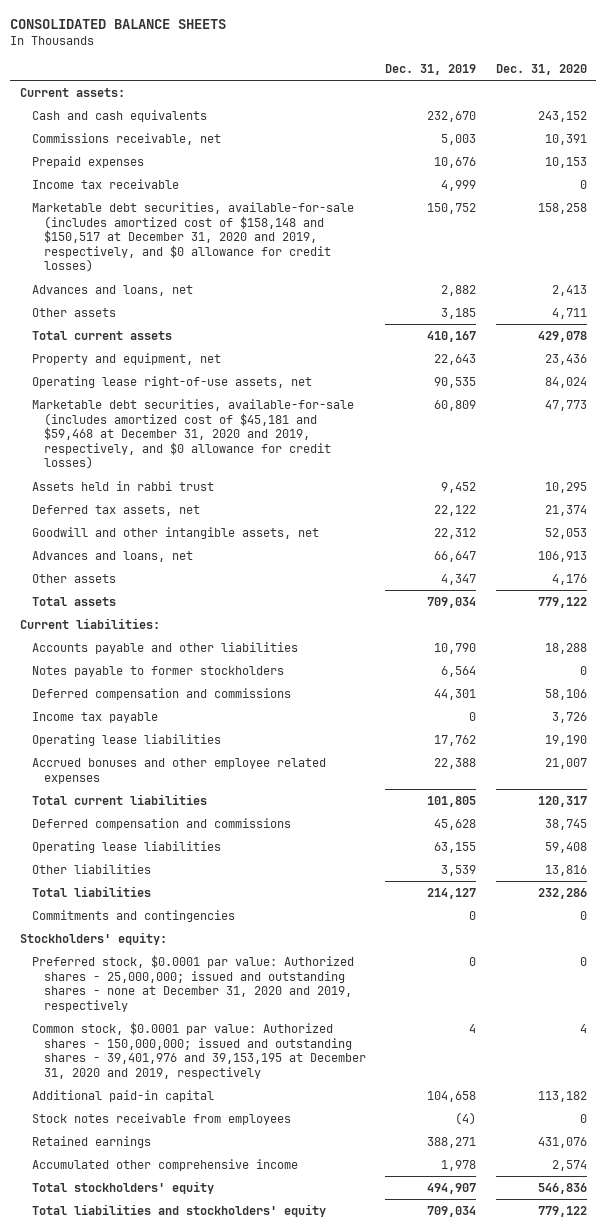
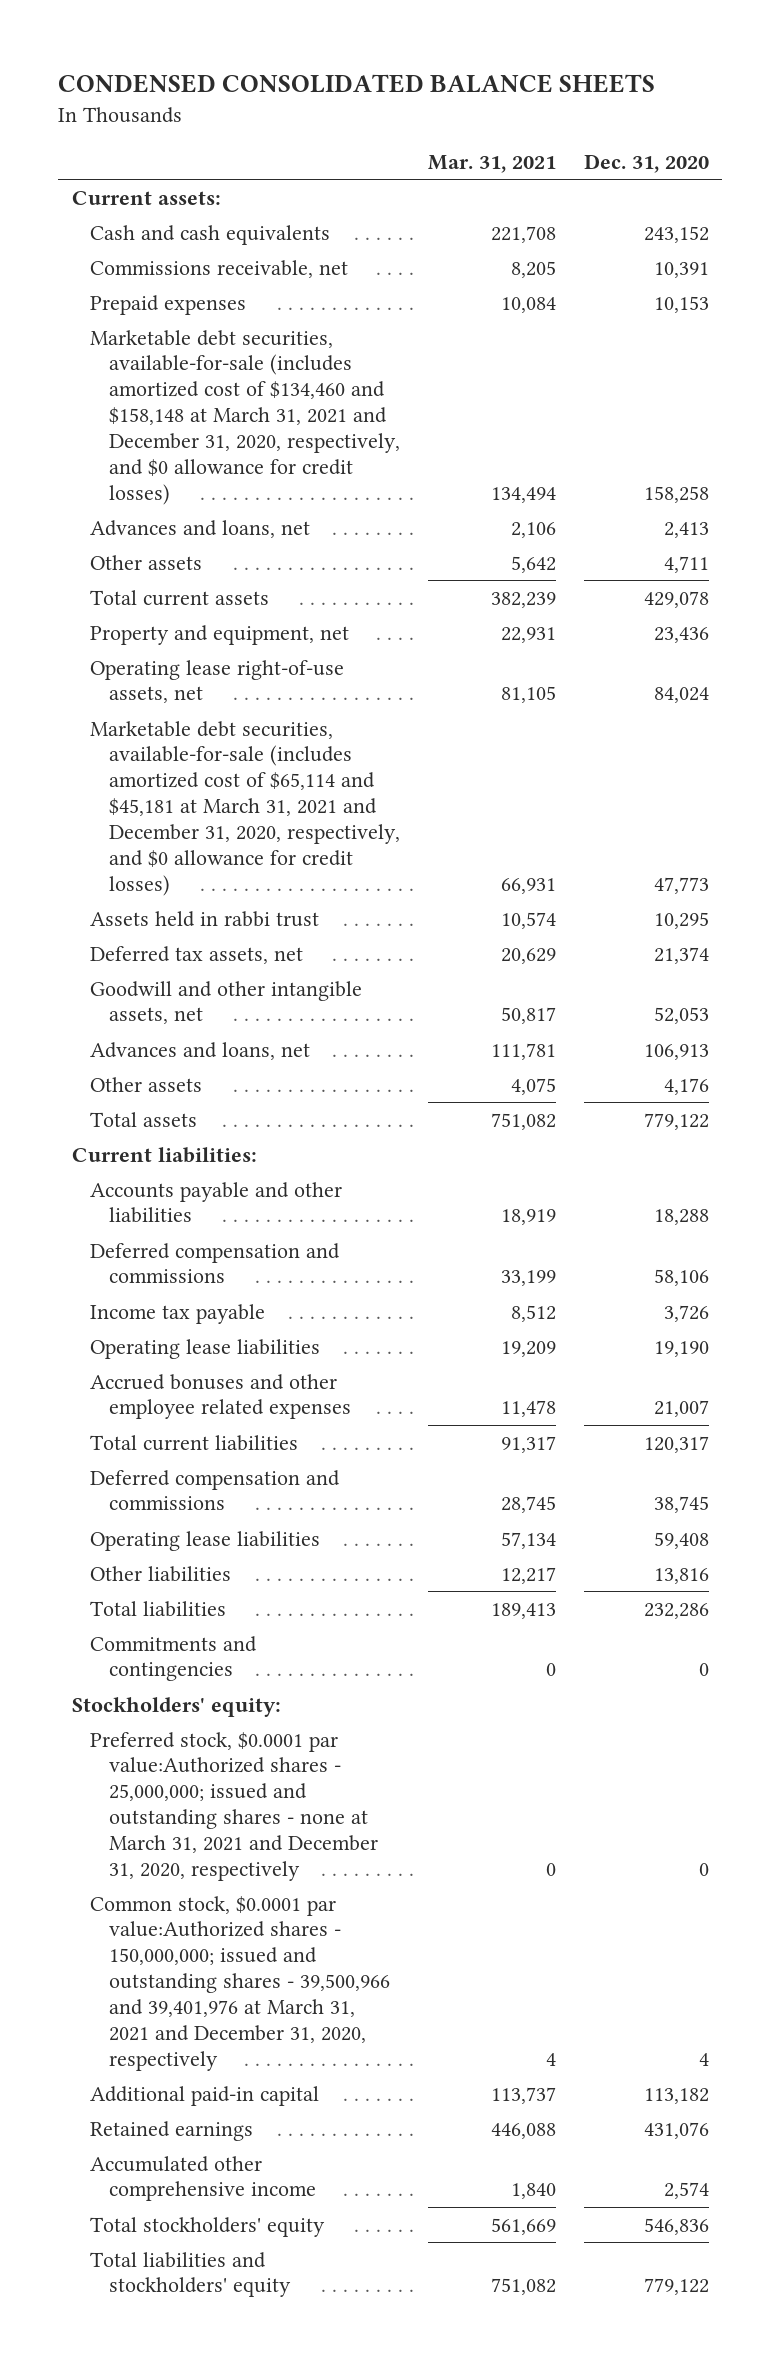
[9,18,226,29] CONSOLIDATED BALANCE SHEETS -> [58,74,656,94] CONDENSED CONSOLIDATED BALANCE SHEETS
[385,64,477,76] Dec. 31, 2019 -> none
none -> [427,155,556,174] Mar. 31, 2021
[31,179,179,190] Income tax receivable -> none
[31,202,354,273] Marketable debt securities, available-for-sale (includes amortized cost of $158,148 and $150,517 at December 31, 2020 and 2019, respectively, and $0 allowance for credit losses) -> [90,329,400,506] Marketable debt securities, available-for-sale (includes amortized cost of $134,460 and $158,148 at March 31, 2021 and December 31, 2020, respectively, and $0 allowance for credit losses)
[31,399,354,470] Marketable debt securities, available-for-sale (includes amortized cost of $45,181 and $59,468 at December 31, 2020 and 2019, respectively, and $0 allowance for credit losses) -> [90,720,400,897] Marketable debt securities, available-for-sale (includes amortized cost of $65,114 and $45,181 at March 31, 2021 and December 31, 2020, respectively, and $0 allowance for credit losses)
[31,666,284,678] Notes payable to former stockholders -> none
[31,955,354,1012] Preferred stock, $0.0001 par value: Authorized shares - 25,000,000; issued and outstanding shares - none at December 31, 2020 and 2019, respectively -> [90,1731,378,1882] Preferred stock, $0.0001 par value:Authorized shares - 25,000,000; issued and outstanding shares - none at March 31, 2021 and December 31, 2020, respectively
[31,1022,366,1079] Common stock, $0.0001 par value: Authorized shares - 150,000,000; issued and outstanding shares - 39,401,976 and 39,153,195 at December 31, 2020 and 2019, respectively -> [90,1895,390,2072] Common stock, $0.0001 par value:Authorized shares - 150,000,000; issued and outstanding shares - 39,500,966 and 39,401,976 at March 31, 2021 and December 31, 2020, respectively
[31,1113,291,1126] Stock notes receivable from employees -> none

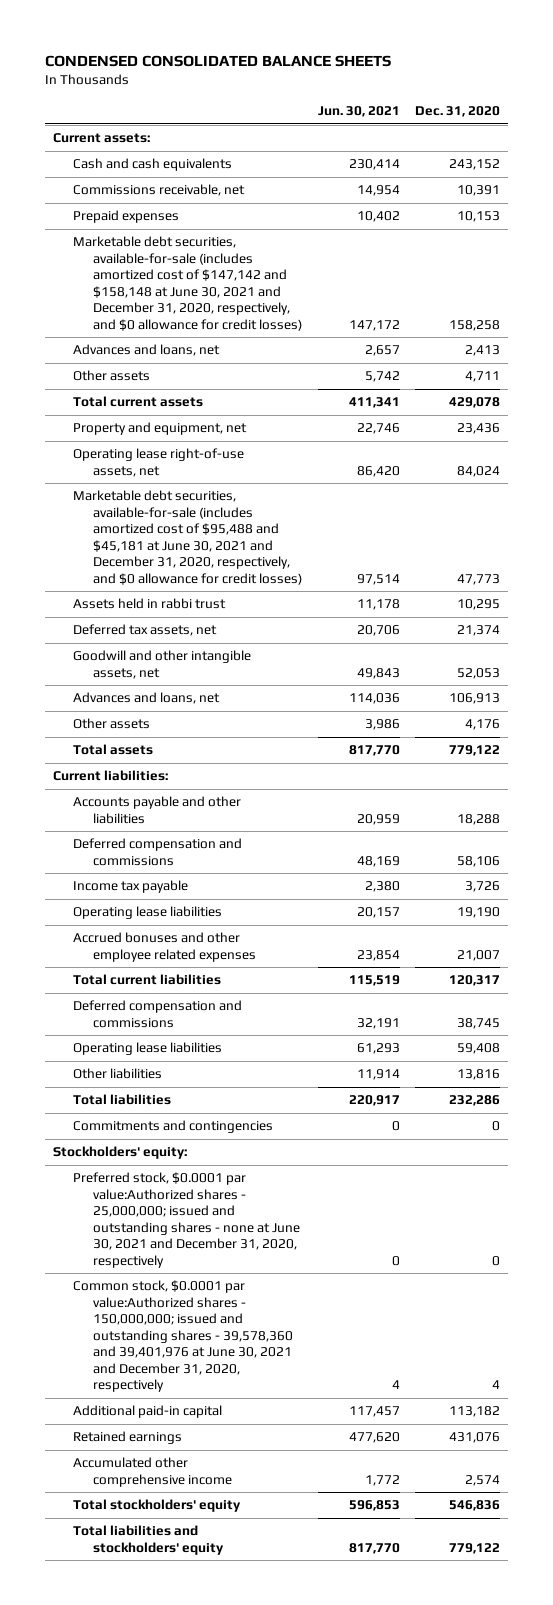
[427,155,556,174] Mar. 31, 2021 -> none
none -> [317,106,400,118] Jun. 30, 2021
[90,329,400,506] Marketable debt securities, available-for-sale (includes amortized cost of $134,460 and $158,148 at March 31, 2021 and December 31, 2020, respectively, and $0 allowance for credit losses) -> [72,236,303,331] Marketable debt securities, available-for-sale (includes amortized cost of $147,142 and $158,148 at June 30, 2021 and December 31, 2020, respectively, and $0 allowance for credit losses)
[90,720,400,897] Marketable debt securities, available-for-sale (includes amortized cost of $65,114 and $45,181 at March 31, 2021 and December 31, 2020, respectively, and $0 allowance for credit losses) -> [72,490,303,585] Marketable debt securities, available-for-sale (includes amortized cost of $95,488 and $45,181 at June 30, 2021 and December 31, 2020, respectively, and $0 allowance for credit losses)
[90,1731,378,1882] Preferred stock, $0.0001 par value:Authorized shares - 25,000,000; issued and outstanding shares - none at March 31, 2021 and December 31, 2020, respectively -> [72,1172,301,1268] Preferred stock, $0.0001 par value:Authorized shares - 25,000,000; issued and outstanding shares - none at June 30, 2021 and December 31, 2020, respectively
[90,1895,390,2072] Common stock, $0.0001 par value:Authorized shares - 150,000,000; issued and outstanding shares - 39,500,966 and 39,401,976 at March 31, 2021 and December 31, 2020, respectively -> [72,1280,294,1393] Common stock, $0.0001 par value:Authorized shares - 150,000,000; issued and outstanding shares - 39,578,360 and 39,401,976 at June 30, 2021 and December 31, 2020, respectively

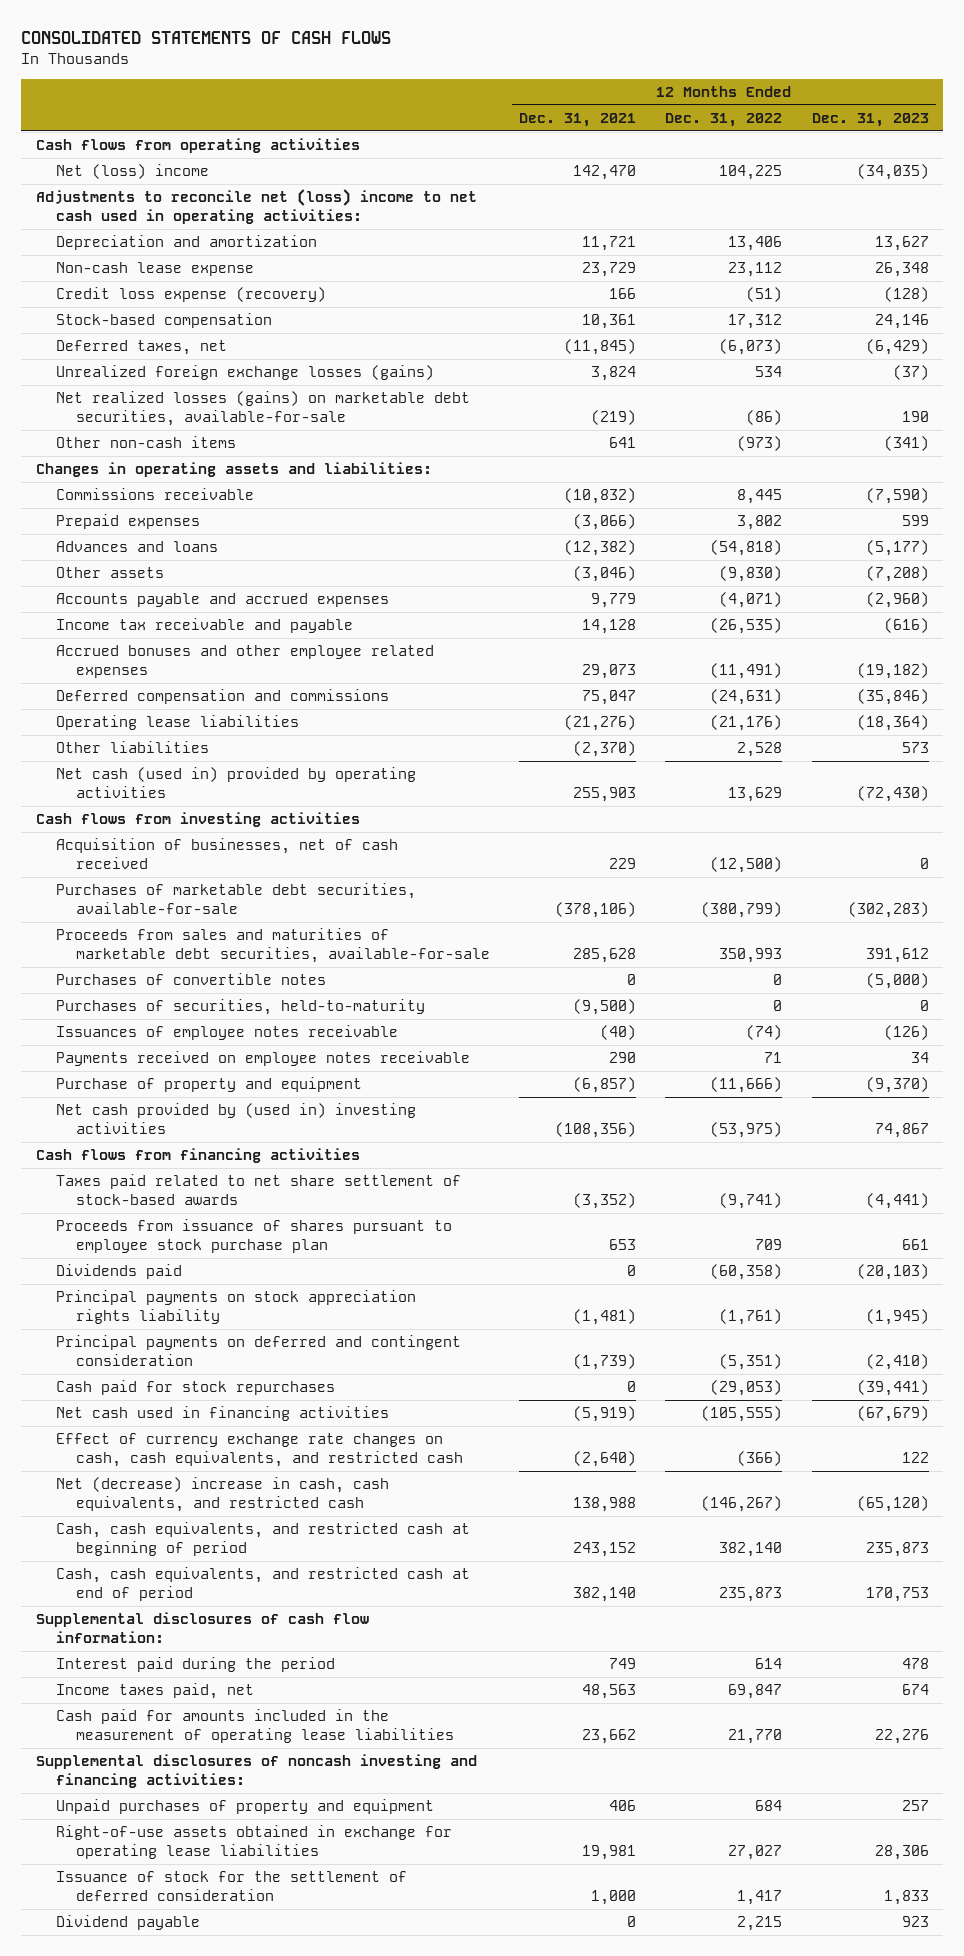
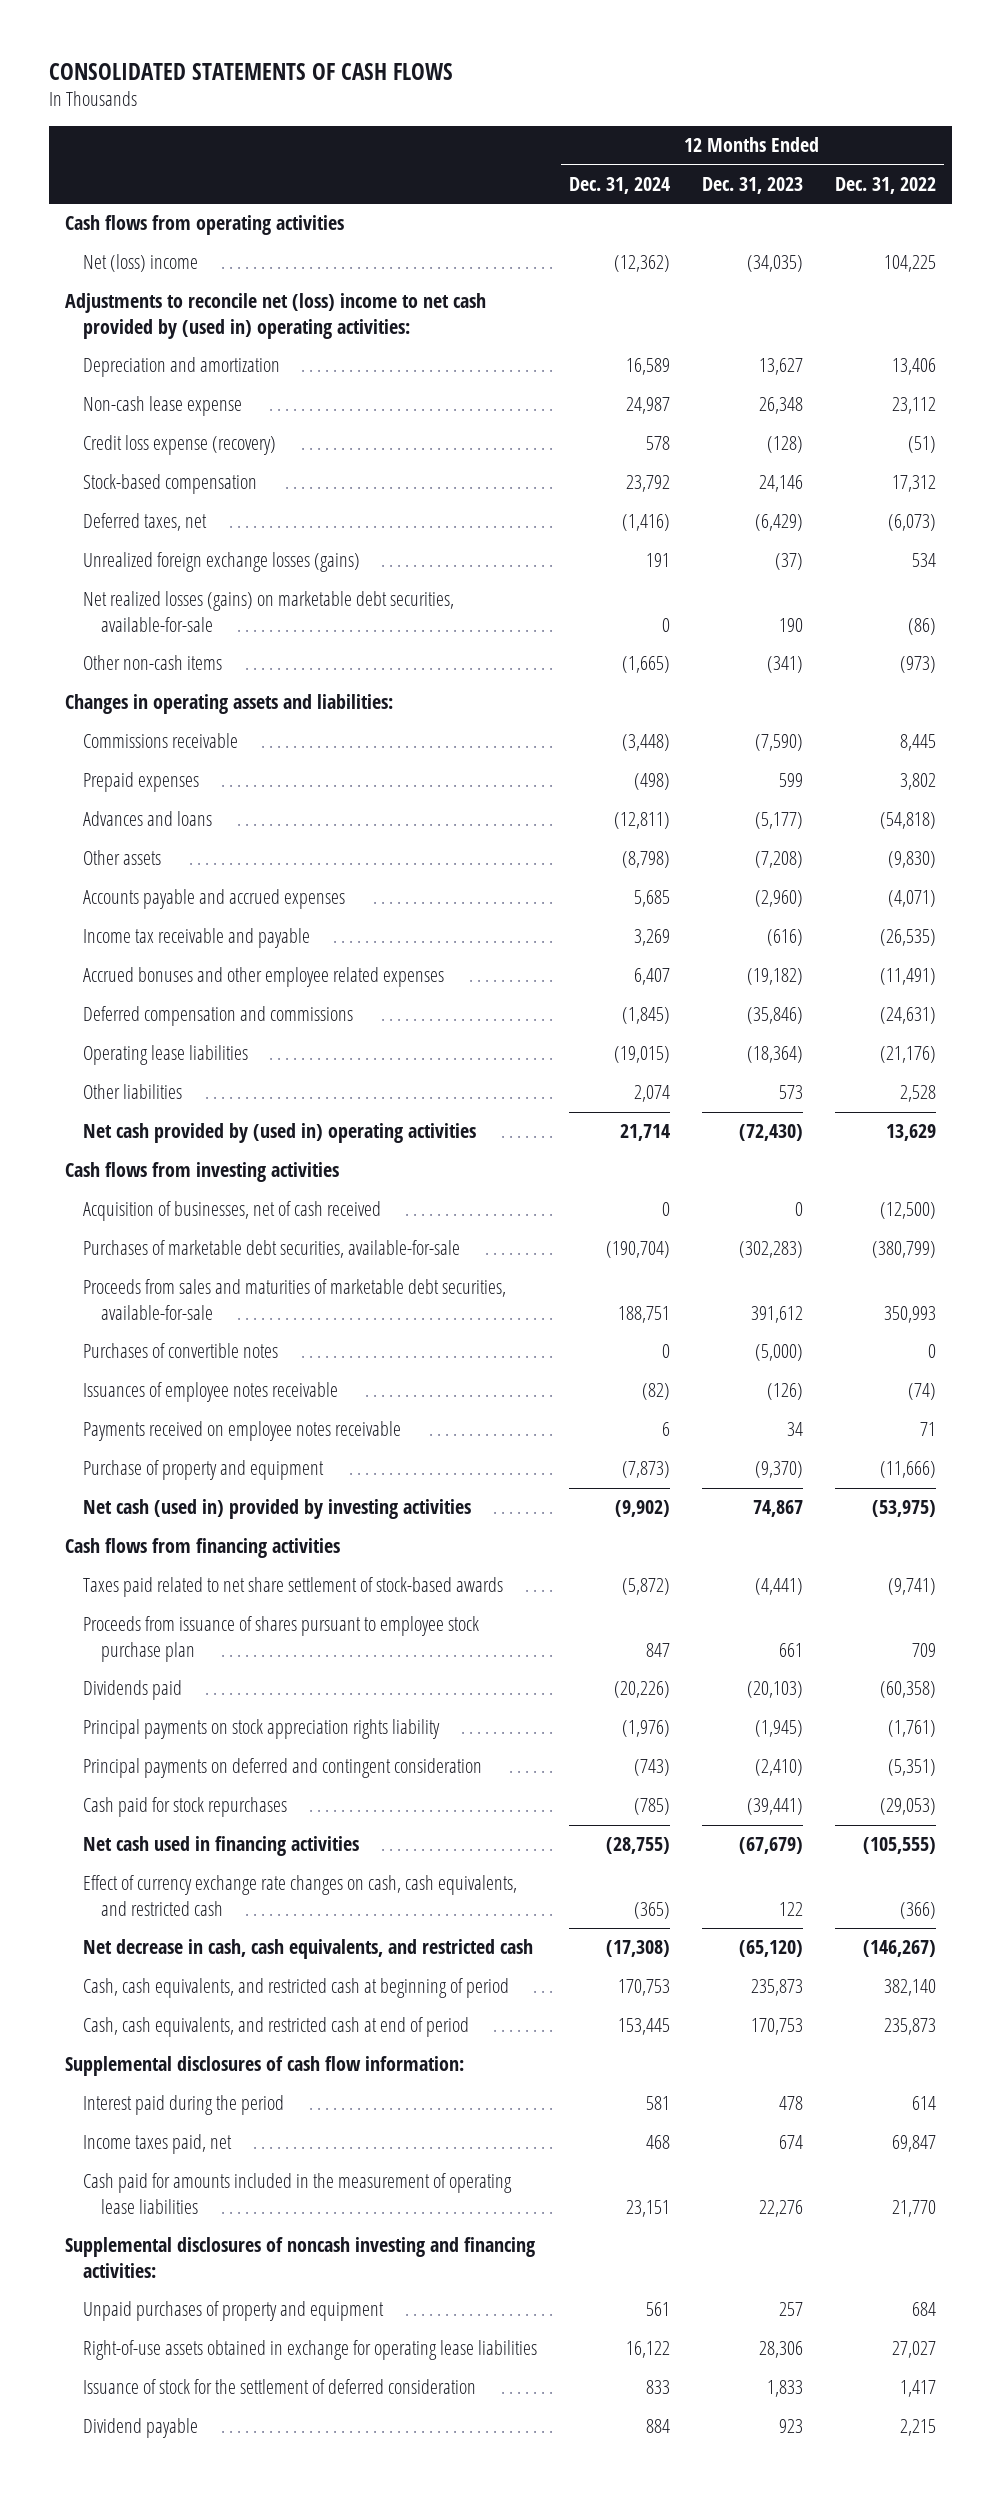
[519,112,637,127] Dec. 31, 2021 -> none
none -> [568,176,670,194] Dec. 31, 2024
[35,189,477,225] Adjustments to reconcile net (loss) income to net cash used in operating activities: -> [64,293,486,339] Adjustments to reconcile net (loss) income to net cash provided by (used in) operating activities:
[55,767,416,799] Net cash (used in) provided by operating activities -> [83,1123,477,1144] Net cash provided by (used in) operating activities
[55,999,425,1016] Purchases of securities, held-to-maturity -> none
[55,1103,416,1135] Net cash provided by (used in) investing activities -> [83,1499,472,1520] Net cash (used in) provided by investing activities
[55,1477,389,1513] Net (decrease) increase in cash, cash equivalents, and restricted cash -> [83,1939,534,1960] Net decrease in cash, cash equivalents, and restricted cash

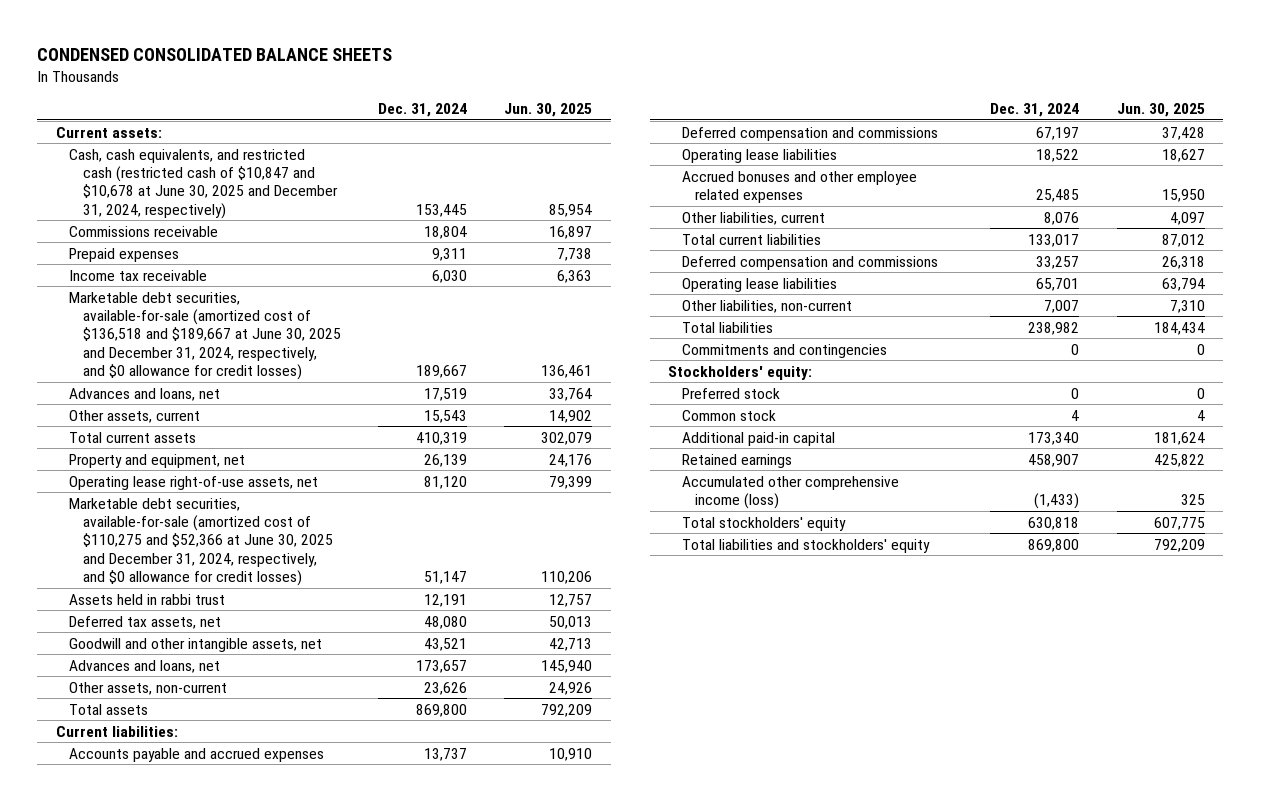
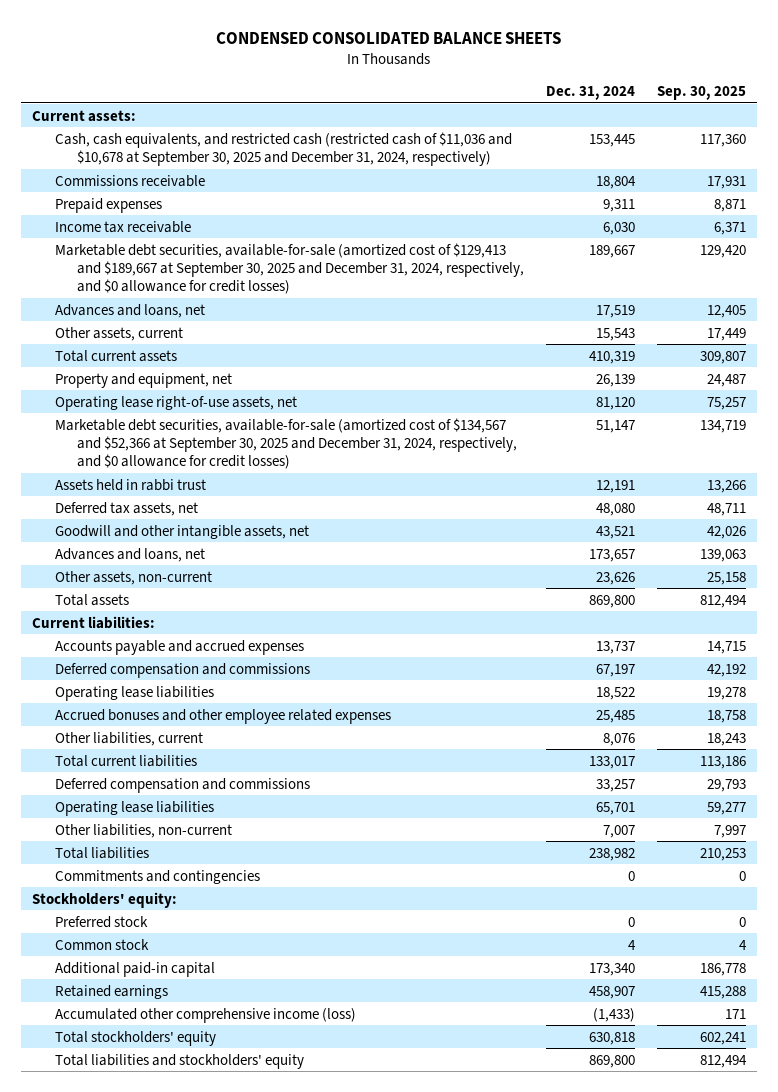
[504,103,593,118] Jun. 30, 2025 -> none
none -> [657,85,747,100] Sep. 30, 2025
[69,148,338,219] Cash, cash equivalents, and restricted cash (restricted cash of $10,847 and $10,678 at June 30, 2025 and December 31, 2024, respectively) -> [54,131,512,166] Cash, cash equivalents, and restricted cash (restricted cash of $11,036 and $10,678 at September 30, 2025 and December 31, 2024, respectively)
[69,291,341,381] Marketable debt securities, available-for-sale (amortized cost of $136,518 and $189,667 at June 30, 2025 and December 31, 2024, respectively, and $0 allowance for credit losses) -> [54,242,525,295] Marketable debt securities, available-for-sale (amortized cost of $129,413 and $189,667 at September 30, 2025 and December 31, 2024, respectively, and $0 allowance for credit losses)
[69,497,333,587] Marketable debt securities, available-for-sale (amortized cost of $110,275 and $52,366 at June 30, 2025 and December 31, 2024, respectively, and $0 allowance for credit losses) -> [54,417,518,470] Marketable debt securities, available-for-sale (amortized cost of $134,567 and $52,366 at September 30, 2025 and December 31, 2024, respectively, and $0 allowance for credit losses)

